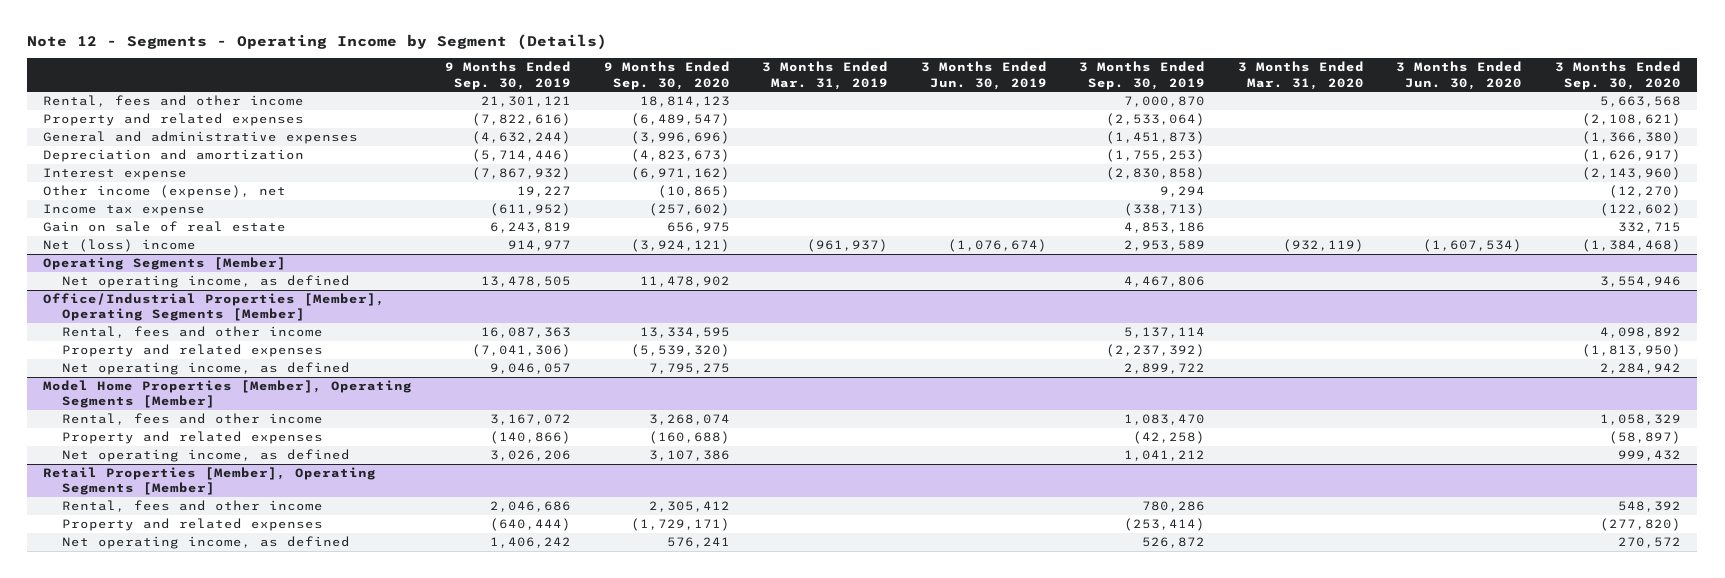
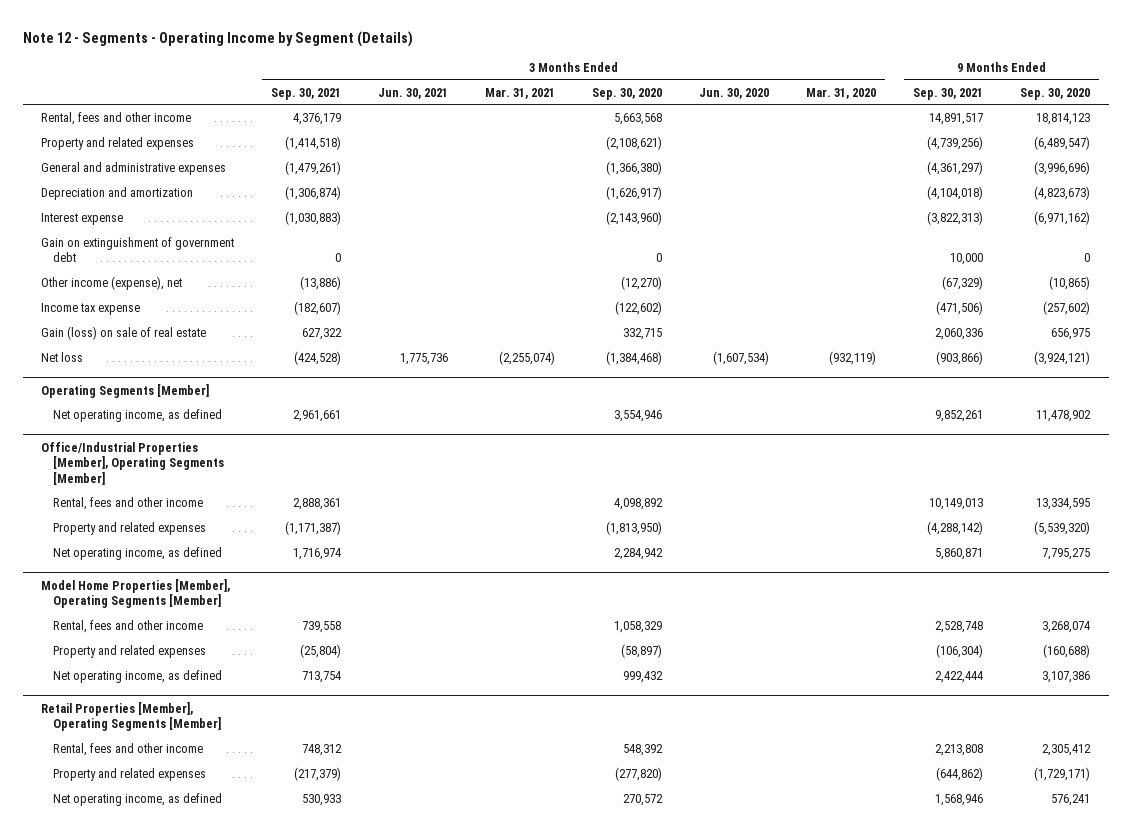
[445,61,572,90] 9 Months Ended Sep. 30, 2019 -> none
[762,61,889,90] 3 Months Ended Mar. 31, 2019 -> none
[920,61,1047,90] 3 Months Ended Jun. 30, 2019 -> none
[1079,61,1206,90] 3 Months Ended Sep. 30, 2019 -> none
none -> [271,87,342,100] Sep. 30, 2021
none -> [378,87,449,99] Jun. 30, 2021
none -> [485,87,556,99] Mar. 31, 2021
none -> [913,87,984,100] Sep. 30, 2021
none -> [41,236,235,263] Gain on extinguishment of government debt
[43,221,287,233] Gain on sale of real estate -> [41,325,207,340] Gain (loss) on sale of real estate
[43,239,197,253] Net (loss) income -> [41,351,84,362] Net loss

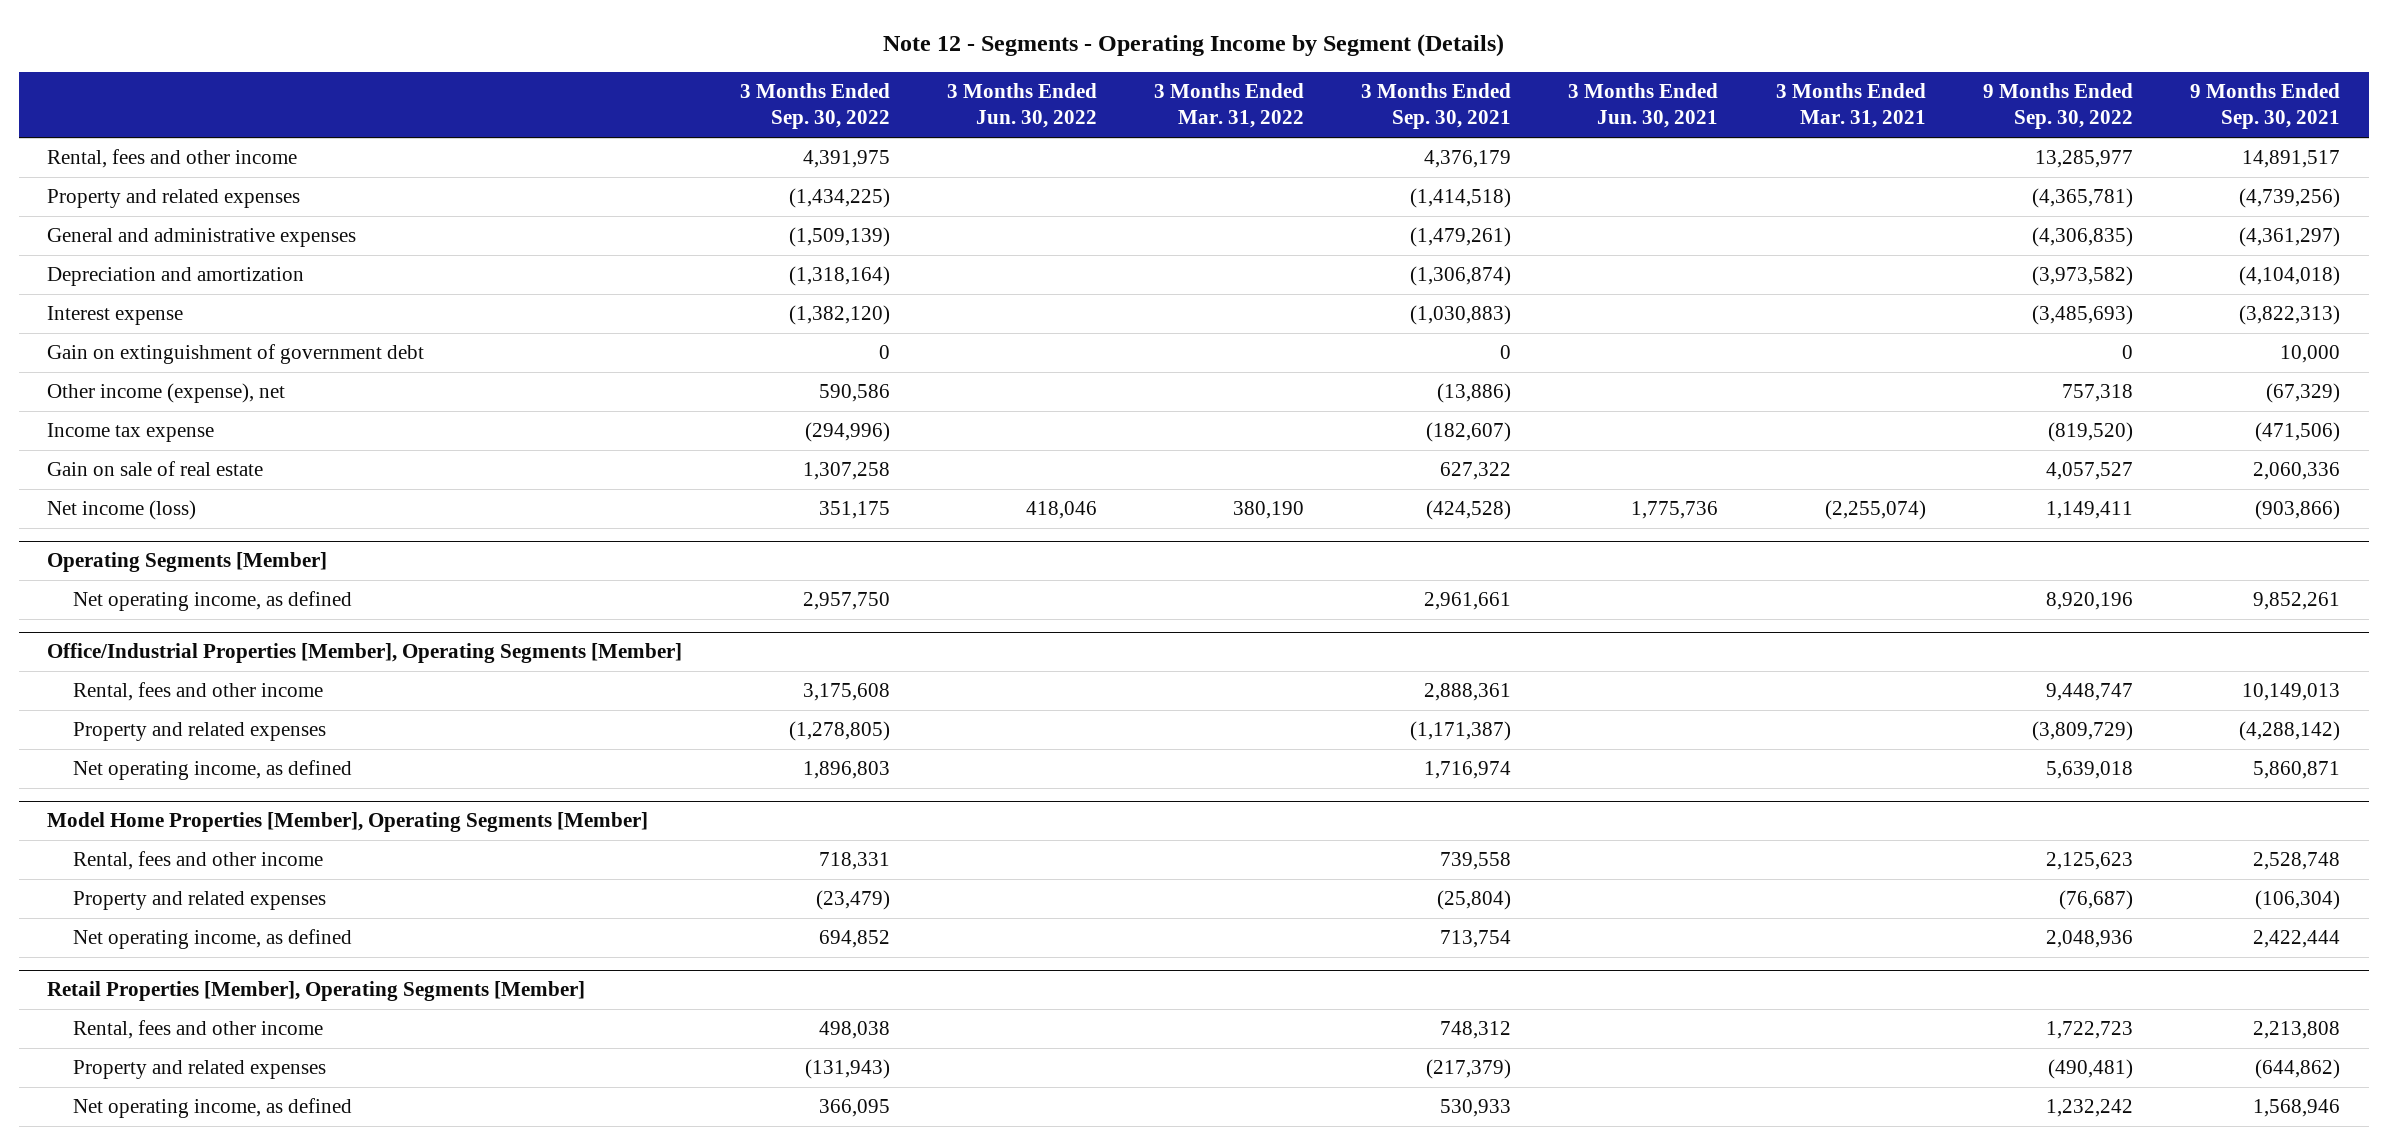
[592,87,663,100] Sep. 30, 2020 -> none
[699,87,770,99] Jun. 30, 2020 -> none
[806,87,877,99] Mar. 31, 2020 -> none
[1020,87,1091,100] Sep. 30, 2020 -> none
none -> [739,83,890,130] 3 Months Ended Sep. 30, 2022
none -> [946,83,1097,129] 3 Months Ended Jun. 30, 2022
none -> [1153,83,1304,129] 3 Months Ended Mar. 31, 2022
none -> [1982,83,2133,130] 9 Months Ended Sep. 30, 2022
[41,325,207,340] Gain (loss) on sale of real estate -> [47,461,264,477] Gain on sale of real estate
[41,351,84,362] Net loss -> [47,500,197,521] Net income (loss)

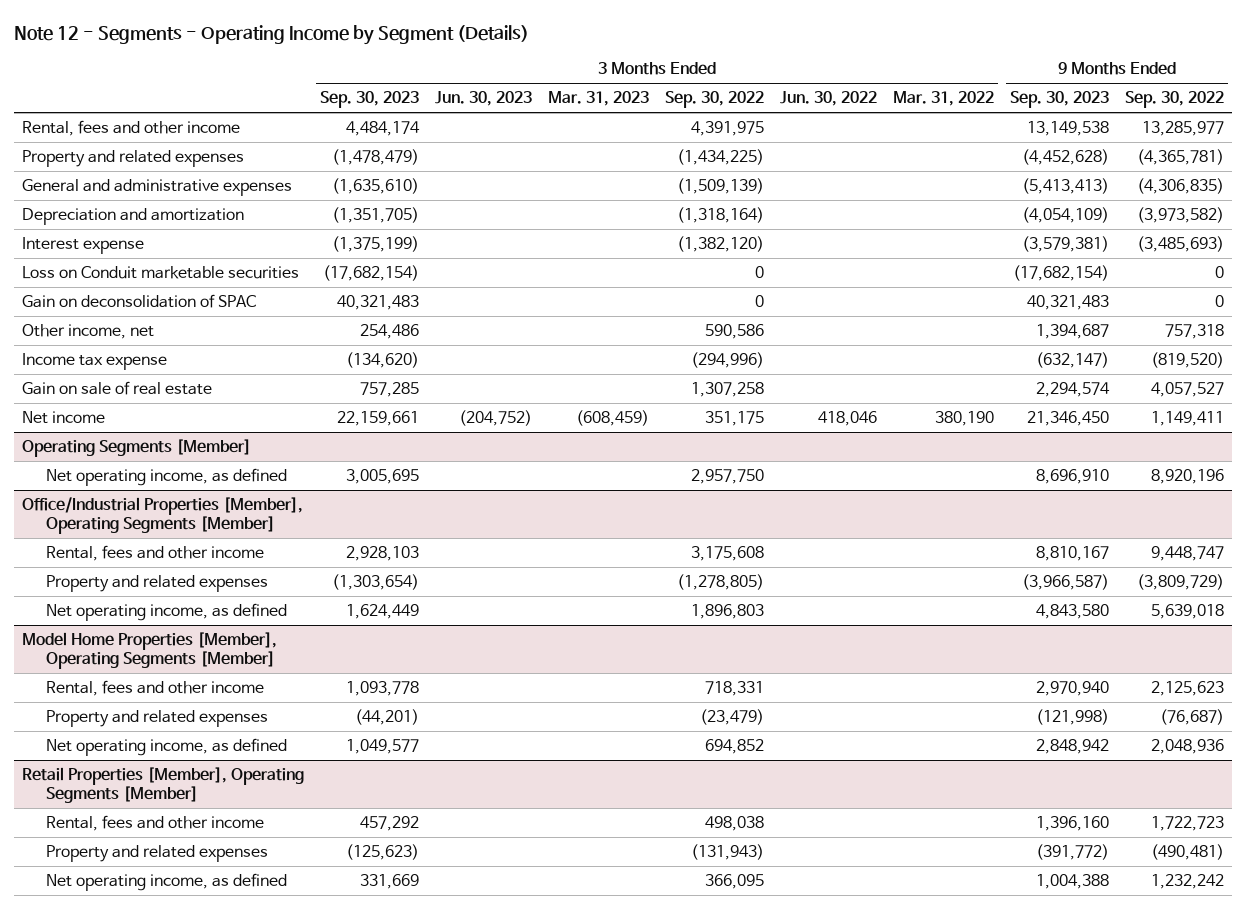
[1361,83,1512,130] 3 Months Ended Sep. 30, 2021 -> none
[1568,83,1719,129] 3 Months Ended Jun. 30, 2021 -> none
[1775,83,1926,129] 3 Months Ended Mar. 31, 2021 -> none
[2189,83,2340,130] 9 Months Ended Sep. 30, 2021 -> none
none -> [320,91,420,109] Sep. 30, 2023
none -> [435,91,533,107] Jun. 30, 2023
none -> [548,91,650,107] Mar. 31, 2023
none -> [1010,91,1110,109] Sep. 30, 2023
[47,344,425,365] Gain on extinguishment of government debt -> none
none -> [22,266,300,280] Loss on Conduit marketable securities
none -> [22,294,257,309] Gain on deconsolidation of SPAC
[47,383,286,404] Other income (expense), net -> [22,324,155,340] Other income, net
[47,500,197,521] Net income (loss) -> [22,411,106,425] Net income

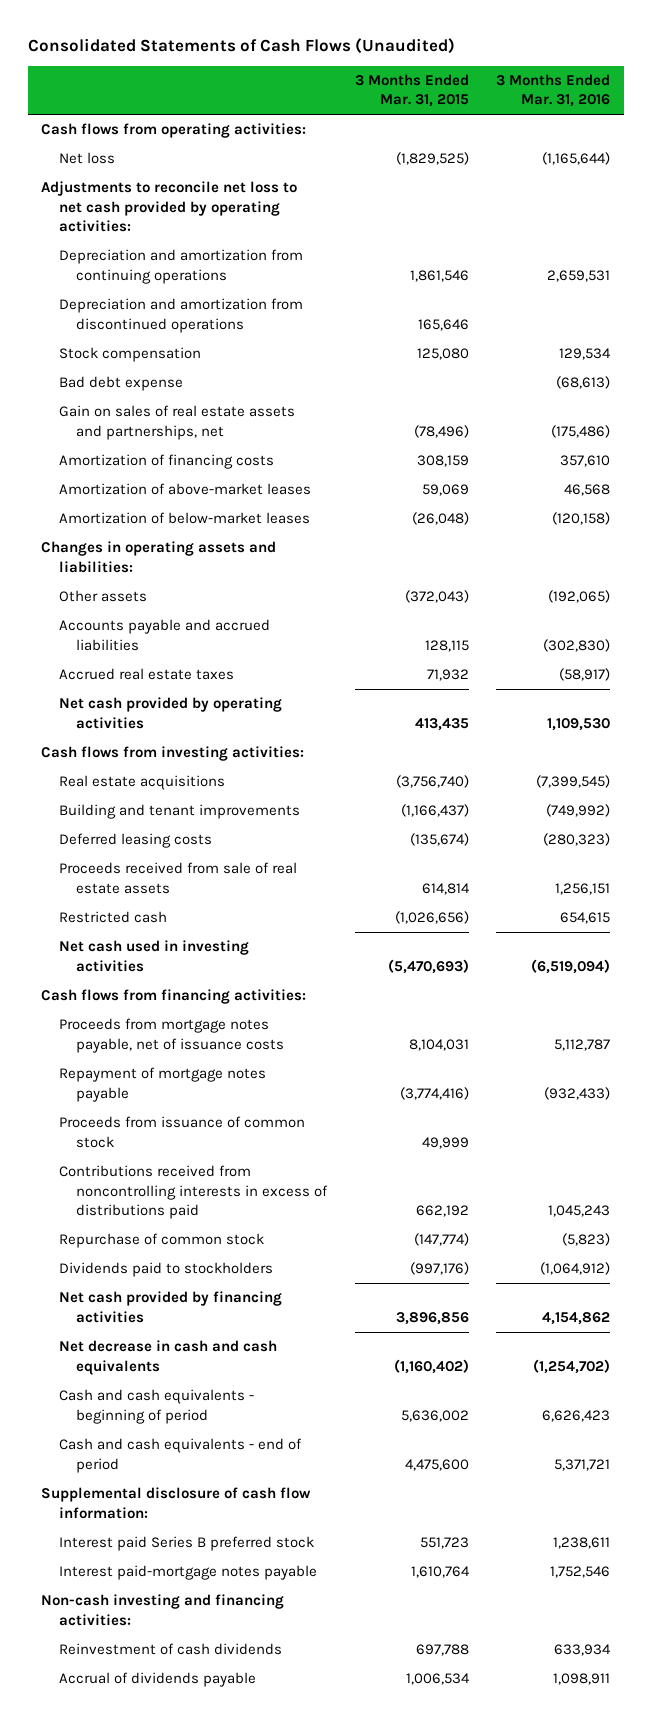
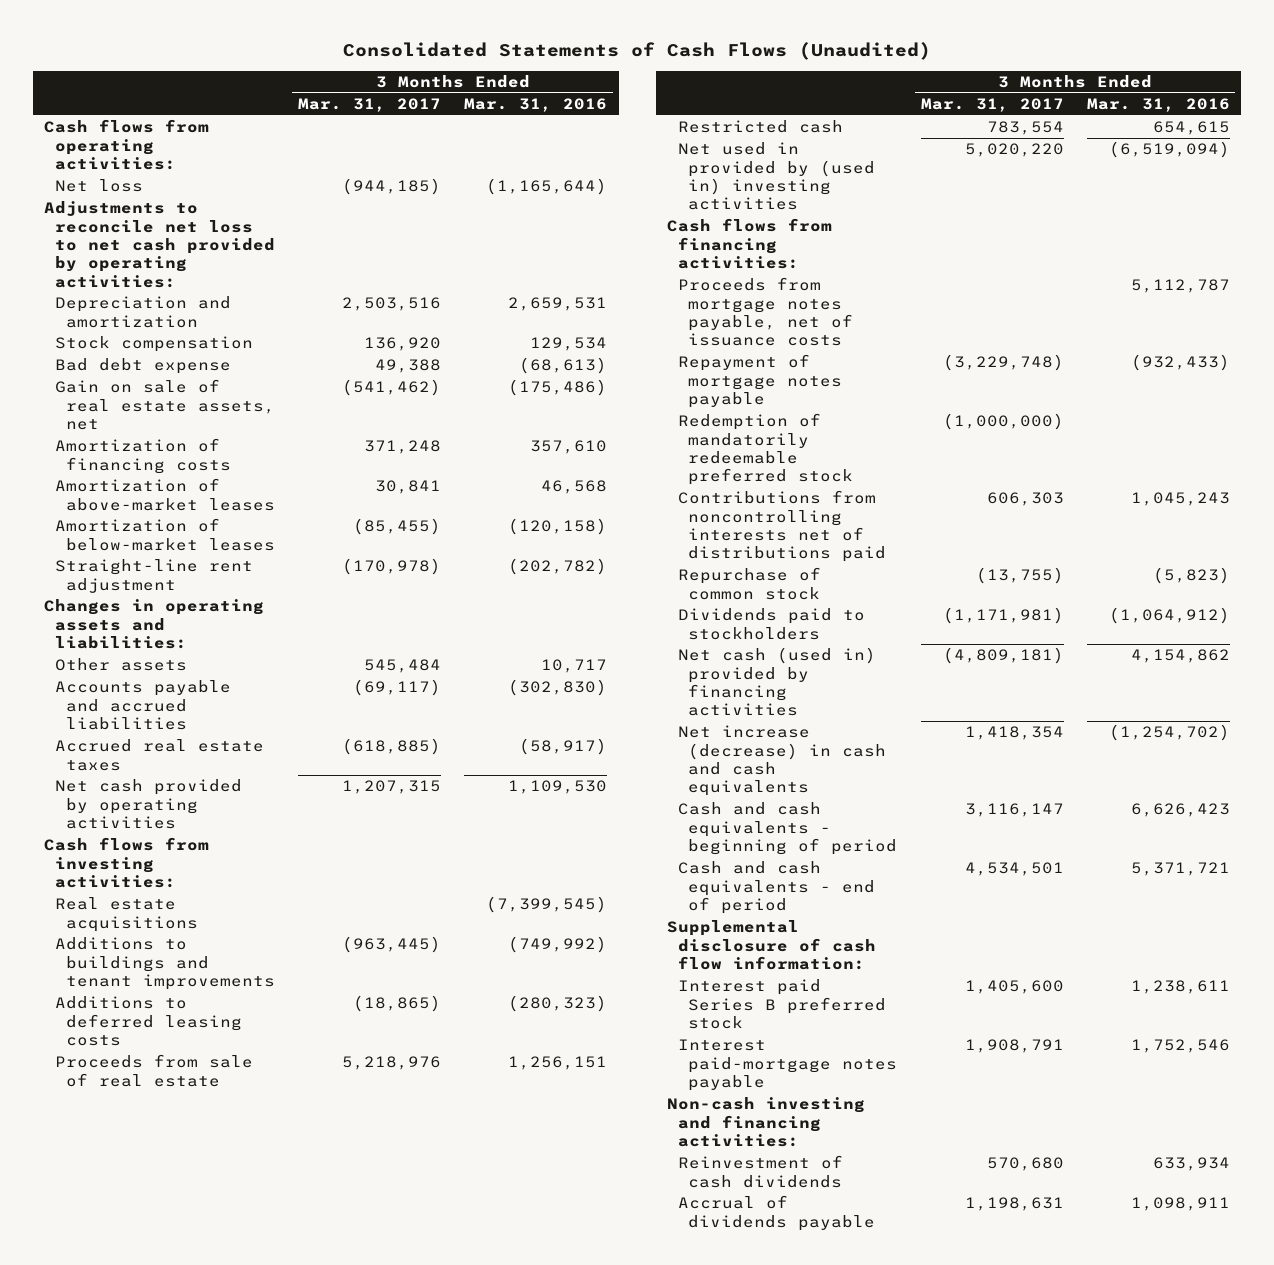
[354,74,469,108] 3 Months Ended Mar. 31, 2015 -> none
none -> [298,97,442,112] Mar. 31, 2017
[58,298,303,333] Depreciation and amortization from discontinued operations -> none
[58,249,303,284] Depreciation and amortization from continuing operations -> [55,296,232,328] Depreciation and amortization
[58,405,295,440] Gain on sales of real estate assets and partnerships, net -> [55,379,275,430] Gain on sale of real estate assets, net
none -> [55,559,254,593] Straight-line rent adjustment
[548,590,611,604] (192,065) -> [541,659,608,674] 10,717
[58,804,300,820] Building and tenant improvements -> [55,937,275,990] Additions to buildings and tenant improvements
[58,833,212,849] Deferred leasing costs -> [55,996,242,1046] Additions to deferred leasing costs
[58,862,297,894] Proceeds received from sale of real estate assets -> [55,1054,254,1087] Proceeds from sale of real estate
[58,940,249,972] Net cash used in investing activities -> [677,142,876,211] Net used in provided by (used in) investing activities
[58,1116,305,1148] Proceeds from issuance of common stock -> none
none -> [677,413,854,486] Redemption of mandatorily redeemable preferred stock
[58,1165,329,1220] Contributions received from noncontrolling interests in excess of distributions paid -> [677,490,887,563] Contributions from noncontrolling interests net of distributions paid
[58,1291,282,1323] Net cash provided by financing activities -> [677,647,876,717] Net cash (used in) provided by financing activities
[58,1340,277,1375] Net decrease in cash and cash equivalents -> [677,725,887,797] Net increase (decrease) in cash and cash equivalents

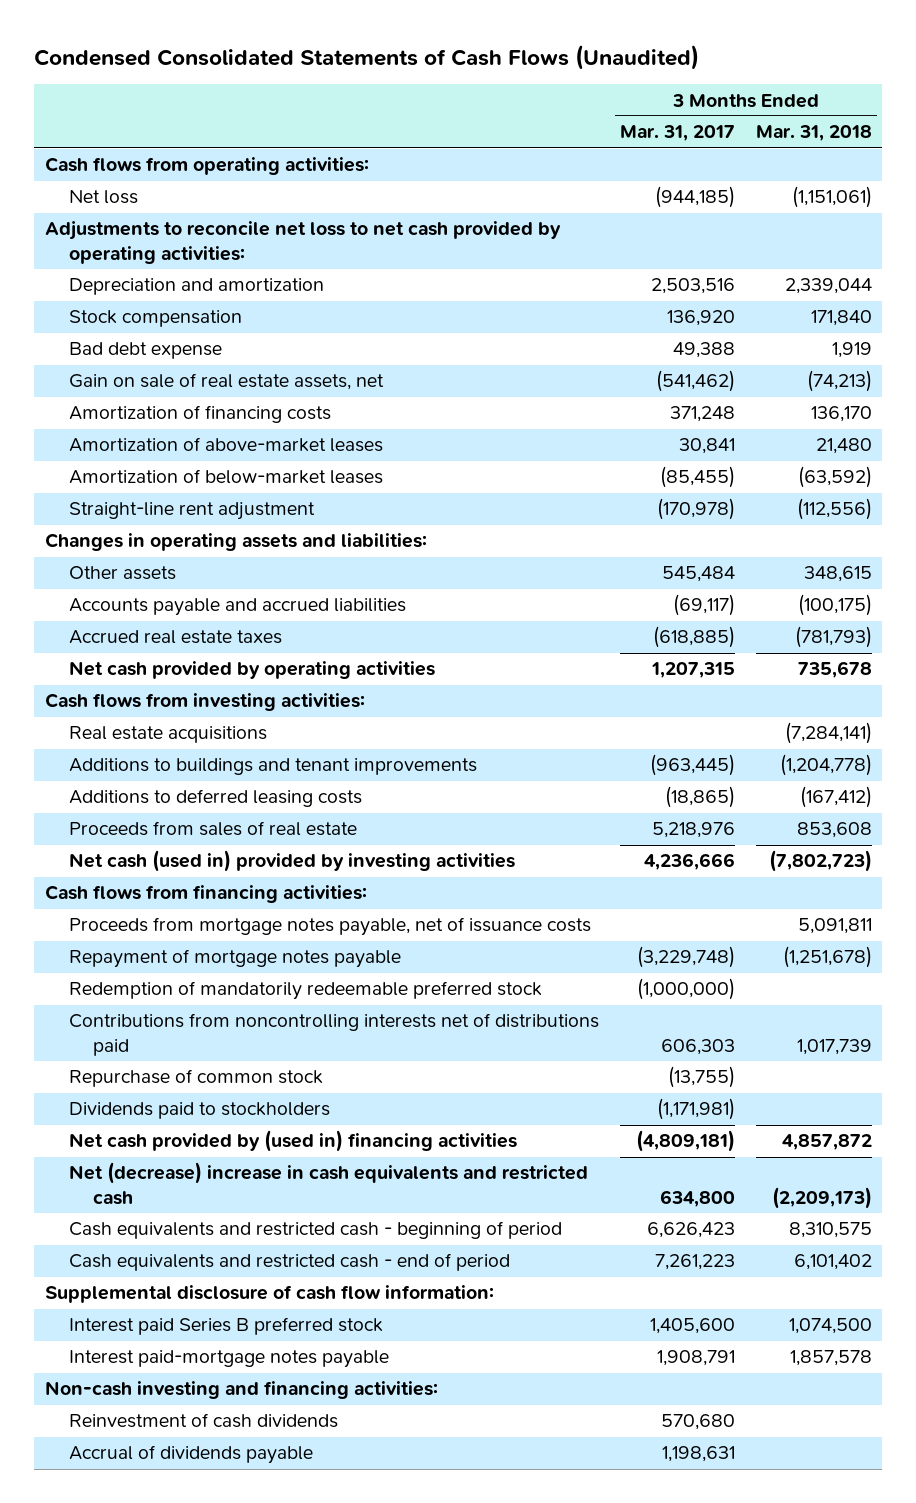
[343,41,932,60] Consolidated Statements of Cash Flows (Unaudited) -> [34,44,700,70] Condensed Consolidated Statements of Cash Flows (Unaudited)
[464,97,608,112] Mar. 31, 2016 -> none
none -> [755,125,872,142] Mar. 31, 2018
[677,120,843,134] Restricted cash -> none
[55,1054,254,1087] Proceeds from sale of real estate -> [69,821,358,837] Proceeds from sales of real estate
[677,142,876,211] Net used in provided by (used in) investing activities -> [69,850,516,873] Net cash (used in) provided by investing activities
[964,143,1064,158] 5,020,220 -> [643,853,735,871] 4,236,666
[677,647,876,717] Net cash (used in) provided by financing activities -> [69,1130,518,1153] Net cash provided by (used in) financing activities
[677,725,887,797] Net increase (decrease) in cash and cash equivalents -> [69,1162,589,1206] Net (decrease) increase in cash equivalents and restricted cash
[964,726,1064,741] 1,418,354 -> [659,1190,735,1208] 634,800
[677,802,898,855] Cash and cash equivalents - beginning of period -> [69,1221,563,1240] Cash equivalents and restricted cash - beginning of period
[964,803,1064,818] 3,116,147 -> [646,1222,735,1239] 6,626,423
[677,861,876,914] Cash and cash equivalents - end of period -> [69,1253,511,1272] Cash equivalents and restricted cash - end of period
[964,862,1064,877] 4,534,501 -> [654,1254,735,1271] 7,261,223

